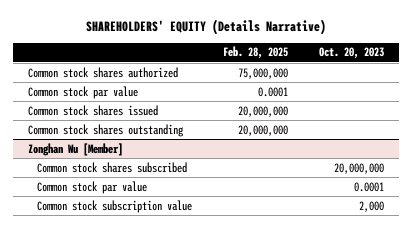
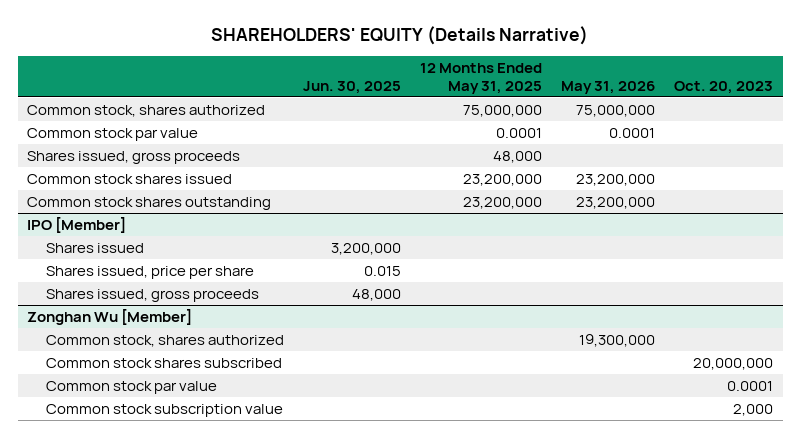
[222,46,288,60] Feb. 28, 2025 -> none
none -> [302,80,401,94] Jun. 30, 2025
none -> [420,63,543,94] 12 Months Ended May 31, 2025
none -> [561,80,656,94] May 31, 2026
[28,66,179,78] Common stock shares authorized -> [27,104,266,117] Common stock, shares authorized
none -> [27,150,241,164] Shares issued, gross proceeds
none -> [27,216,127,233] IPO [Member]
none -> [45,242,144,253] Shares issued
none -> [45,265,254,279] Shares issued, price per share
none -> [45,288,259,302] Shares issued, gross proceeds
none -> [45,334,284,347] Common stock, shares authorized

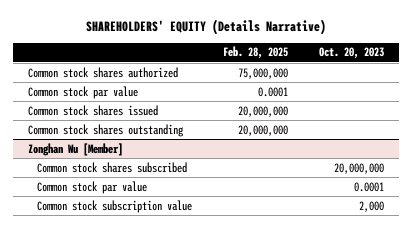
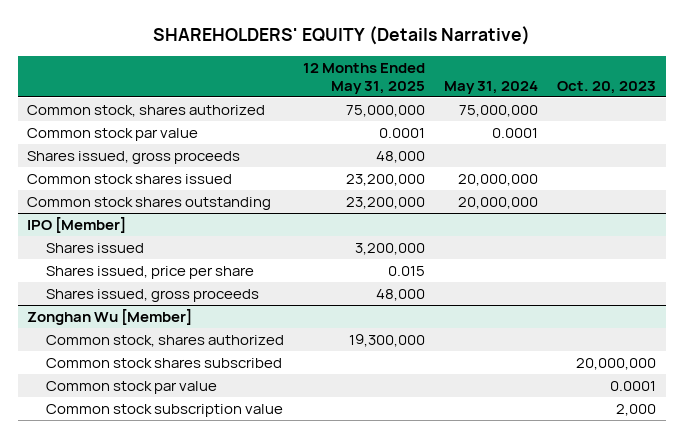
[222,46,288,60] Feb. 28, 2025 -> none
none -> [302,63,425,94] 12 Months Ended May 31, 2025
none -> [444,80,539,94] May 31, 2024
[28,66,179,78] Common stock shares authorized -> [27,104,266,117] Common stock, shares authorized
none -> [27,150,241,164] Shares issued, gross proceeds
none -> [27,216,127,233] IPO [Member]
none -> [45,242,144,253] Shares issued
none -> [45,265,254,279] Shares issued, price per share
none -> [45,288,259,302] Shares issued, gross proceeds
none -> [45,334,284,347] Common stock, shares authorized

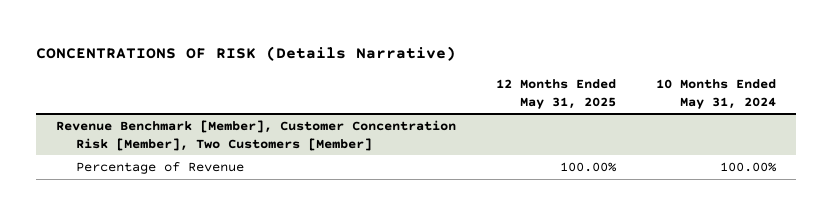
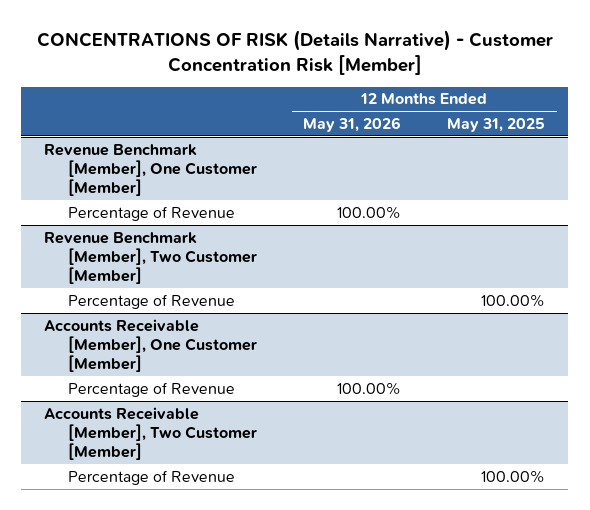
[35,45,456,61] CONCENTRATIONS OF RISK (Details Narrative) -> [36,30,553,75] CONCENTRATIONS OF RISK (Details Narrative) - Customer Concentration Risk [Member]
[655,79,776,109] 10 Months Ended May 31, 2024 -> none
none -> [303,116,402,132] May 31, 2026
none -> [44,143,258,197] Revenue Benchmark [Member], One Customer [Member]
none -> [68,205,236,221] Percentage of Revenue
[55,119,456,151] Revenue Benchmark [Member], Customer Concentration Risk [Member], Two Customers [Member] -> [44,231,258,285] Revenue Benchmark [Member], Two Customer [Member]
none -> [44,318,258,373] Accounts Receivable [Member], One Customer [Member]
none -> [68,381,236,397] Percentage of Revenue
none -> [44,406,258,461] Accounts Receivable [Member], Two Customer [Member]
none -> [68,469,236,485] Percentage of Revenue

